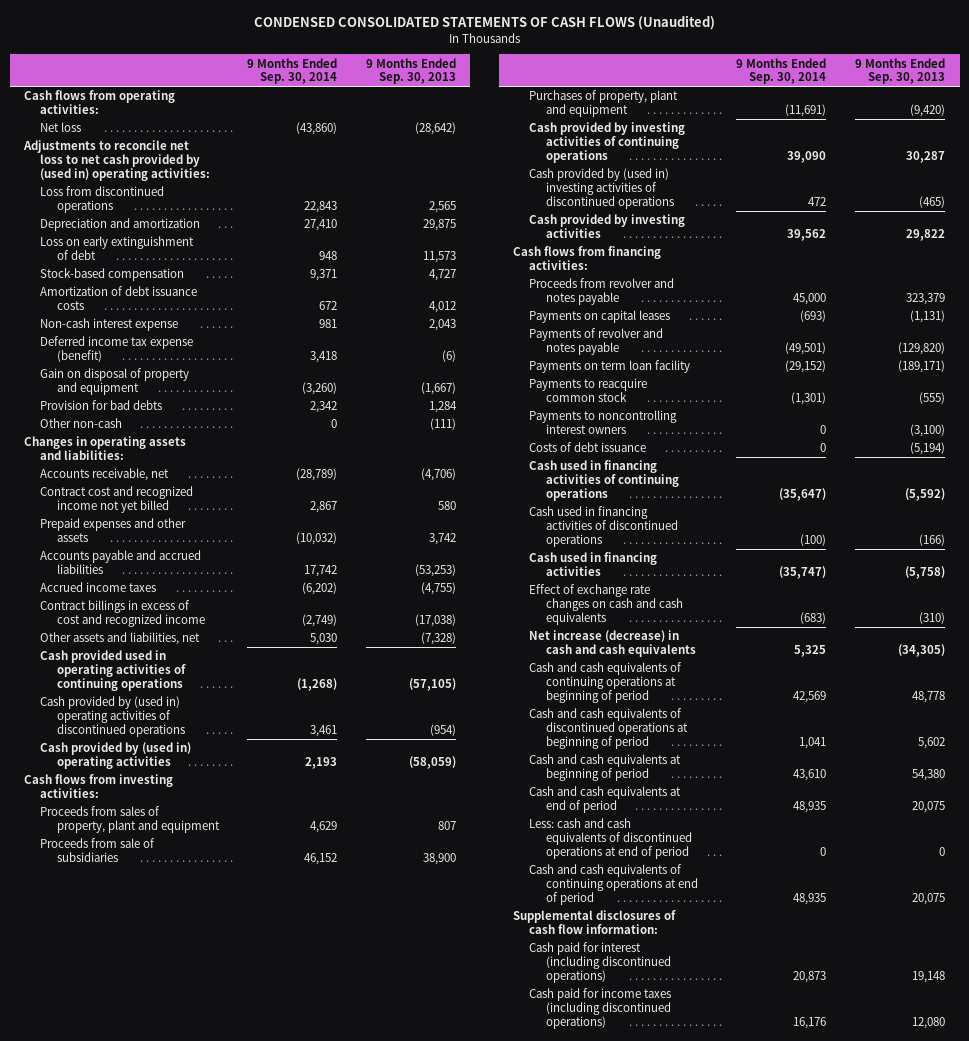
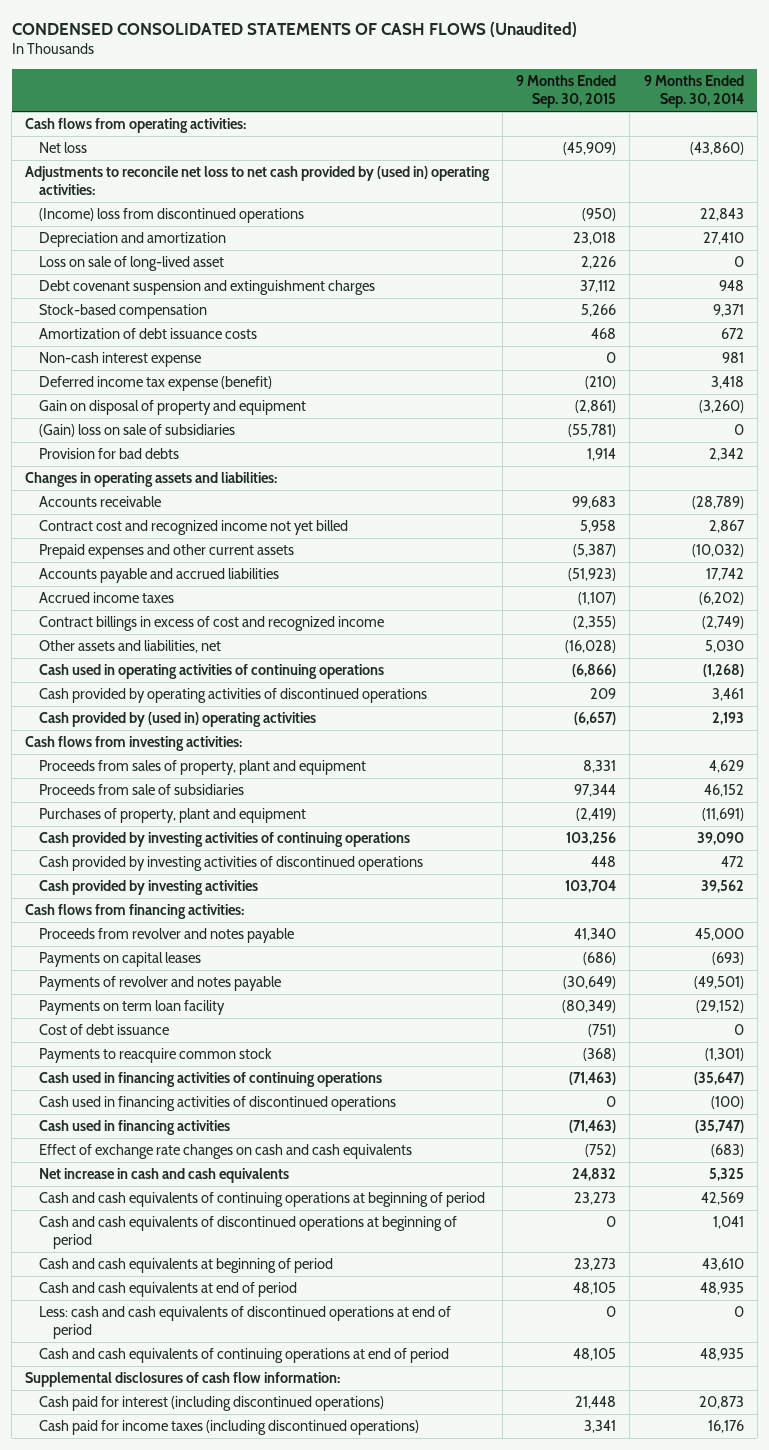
[366,57,457,85] 9 Months Ended Sep. 30, 2013 -> none
none -> [516,75,617,109] 9 Months Ended Sep. 30, 2015
[40,186,165,214] Loss from discontinued operations -> [39,208,305,224] (Income) loss from discontinued operations
none -> [39,256,225,272] Loss on sale of long-lived asset
[40,236,195,261] Loss on early extinguishment of debt -> [39,280,376,296] Debt covenant suspension and extinguishment charges
none -> [39,424,236,438] (Gain) loss on sale of subsidiaries
[40,418,123,429] Other non-cash -> none
[40,468,170,482] Accounts receivable, net -> [39,496,162,508] Accounts receivable
[40,518,187,543] Prepaid expenses and other assets -> [39,544,295,560] Prepaid expenses and other current assets
[40,650,186,691] Cash provided used in operating activities of continuing operations -> [39,664,385,680] Cash used in operating activities of continuing operations
[40,696,185,737] Cash provided by (used in) operating activities of discontinued operations -> [39,688,428,704] Cash provided by operating activities of discontinued operations
[529,168,674,209] Cash provided by (used in) investing activities of discontinued operations -> [39,856,424,872] Cash provided by investing activities of discontinued operations
none -> [39,1024,170,1036] Cost of debt issuance
[529,410,678,435] Payments to noncontrolling interest owners -> none
[529,442,647,453] Costs of debt issuance -> none
[529,630,696,658] Net increase (decrease) in cash and cash equivalents -> [39,1168,290,1184] Net increase in cash and cash equivalents

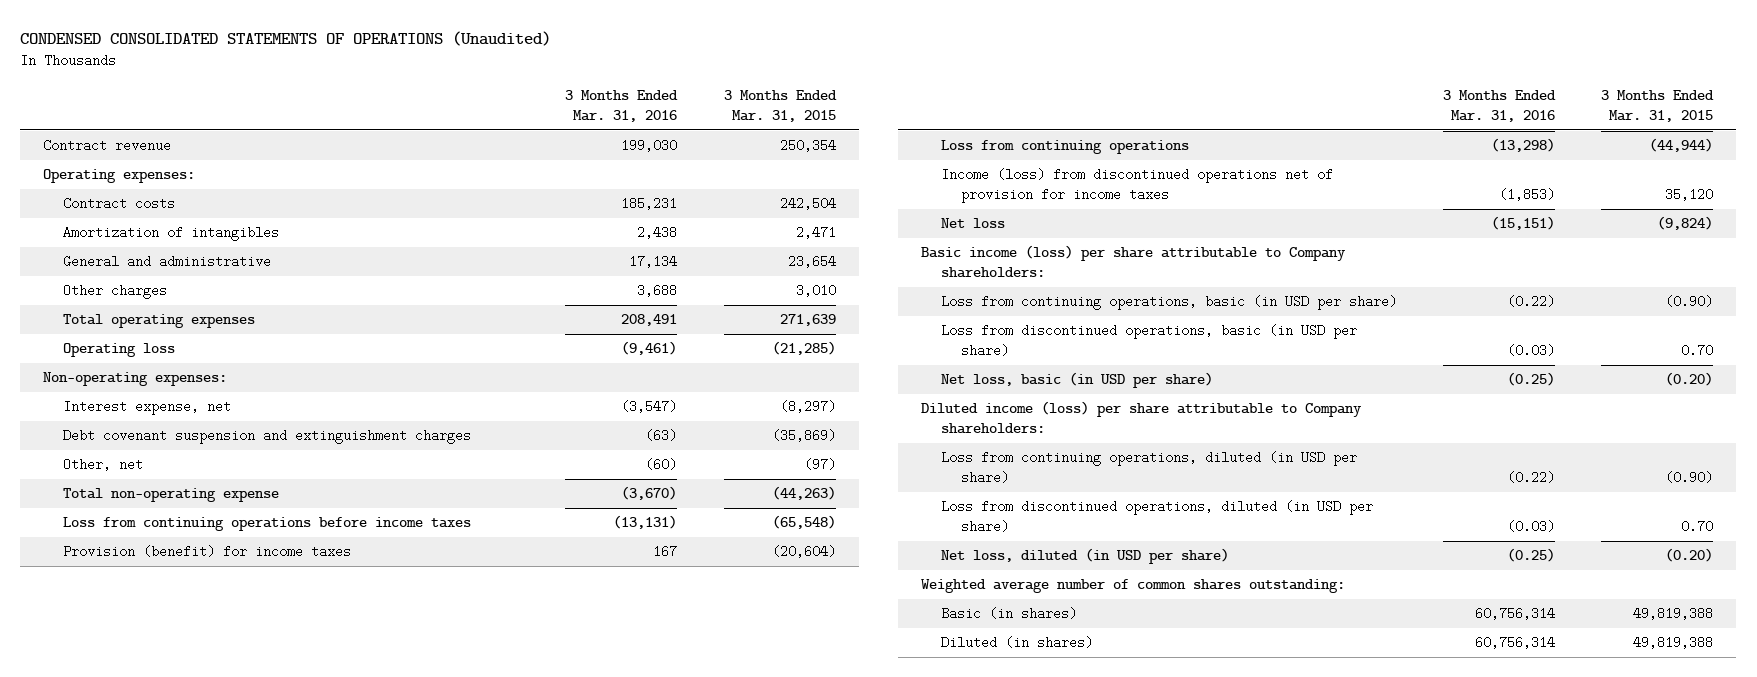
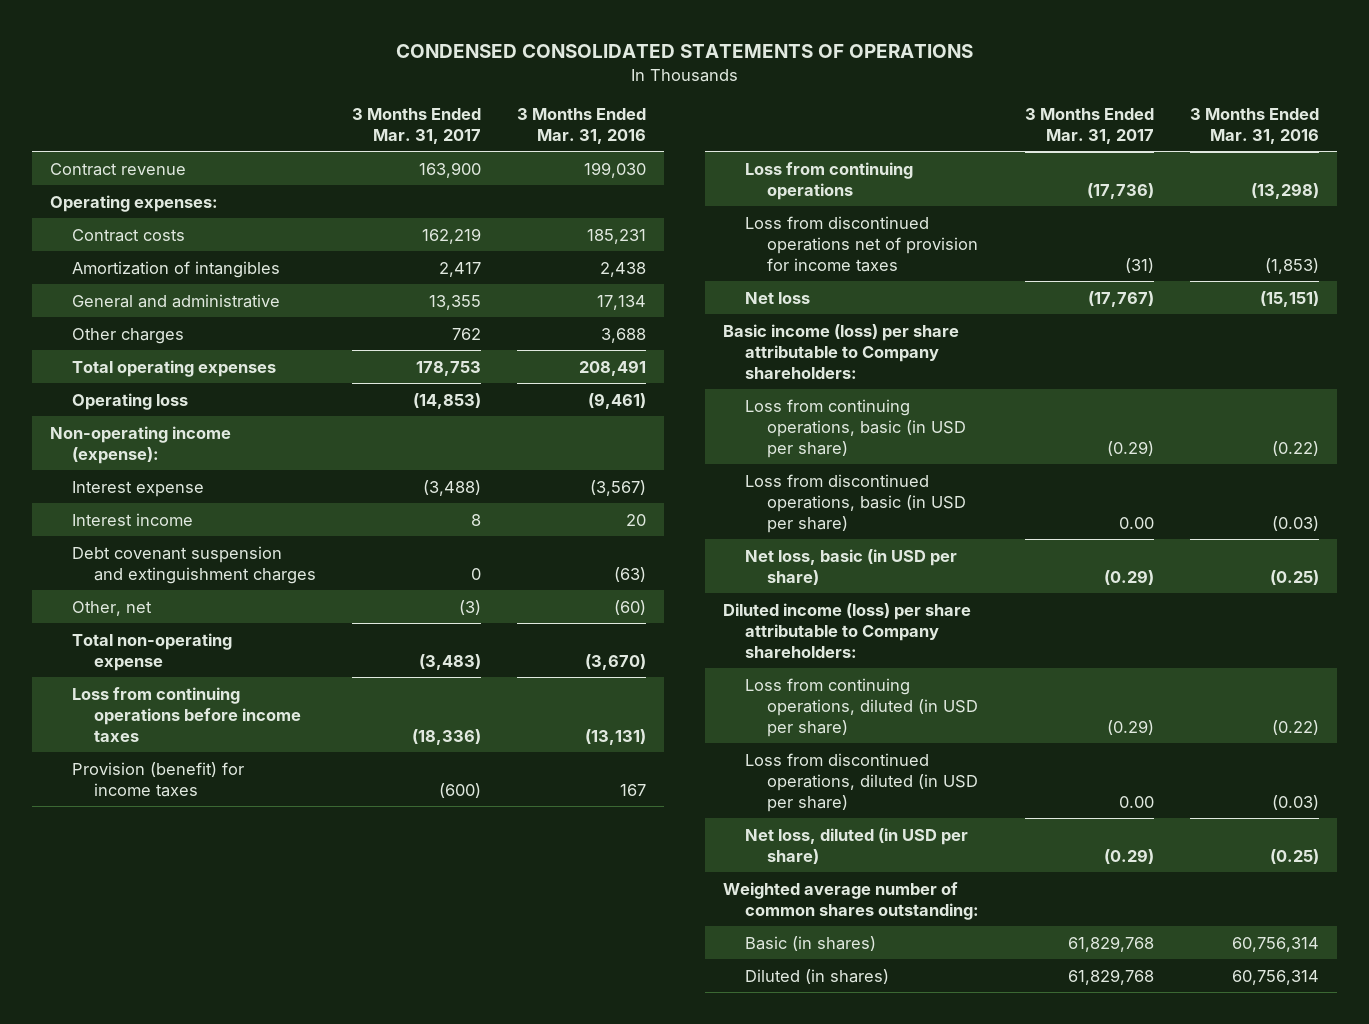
[20,31,552,47] CONDENSED CONSOLIDATED STATEMENTS OF OPERATIONS (Unaudited) -> [395,44,973,59] CONDENSED CONSOLIDATED STATEMENTS OF OPERATIONS
[723,90,837,123] 3 Months Ended Mar. 31, 2015 -> none
none -> [351,107,481,144] 3 Months Ended Mar. 31, 2017
[43,372,228,387] Non-operating expenses: -> [50,425,232,464] Non-operating income (expense):
[63,400,232,416] Interest expense, net -> [72,480,205,497] Interest expense
[621,400,678,414] (3,547) -> [589,479,646,496] (3,567)
none -> [72,512,194,526] Interest income
[940,168,1333,204] Income (loss) from discontinued operations net of provision for income taxes -> [745,215,978,272] Loss from discontinued operations net of provision for income taxes

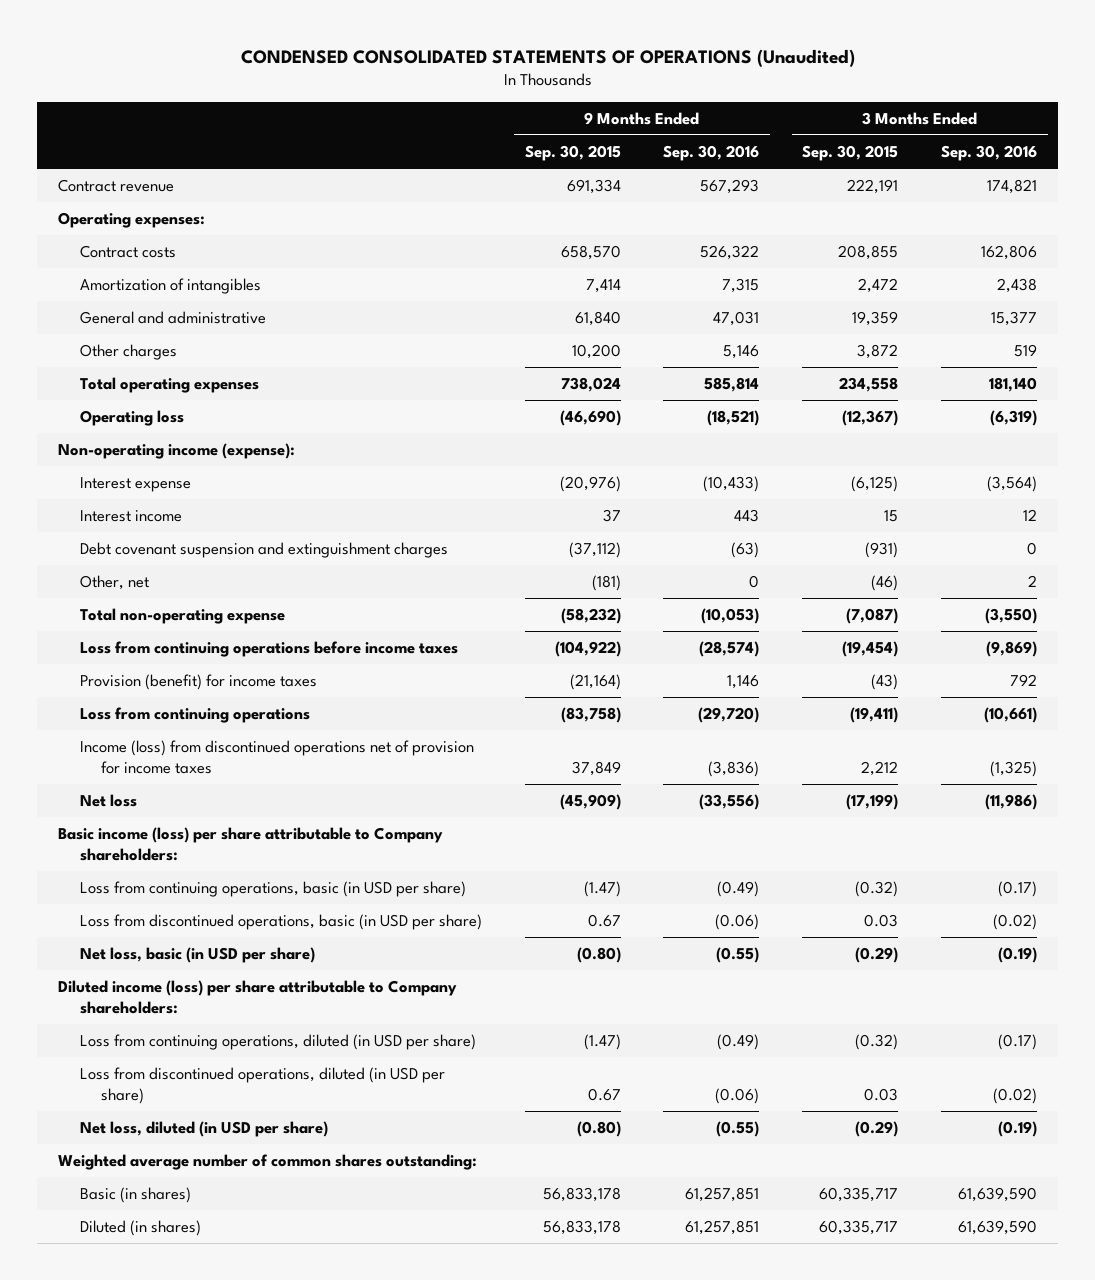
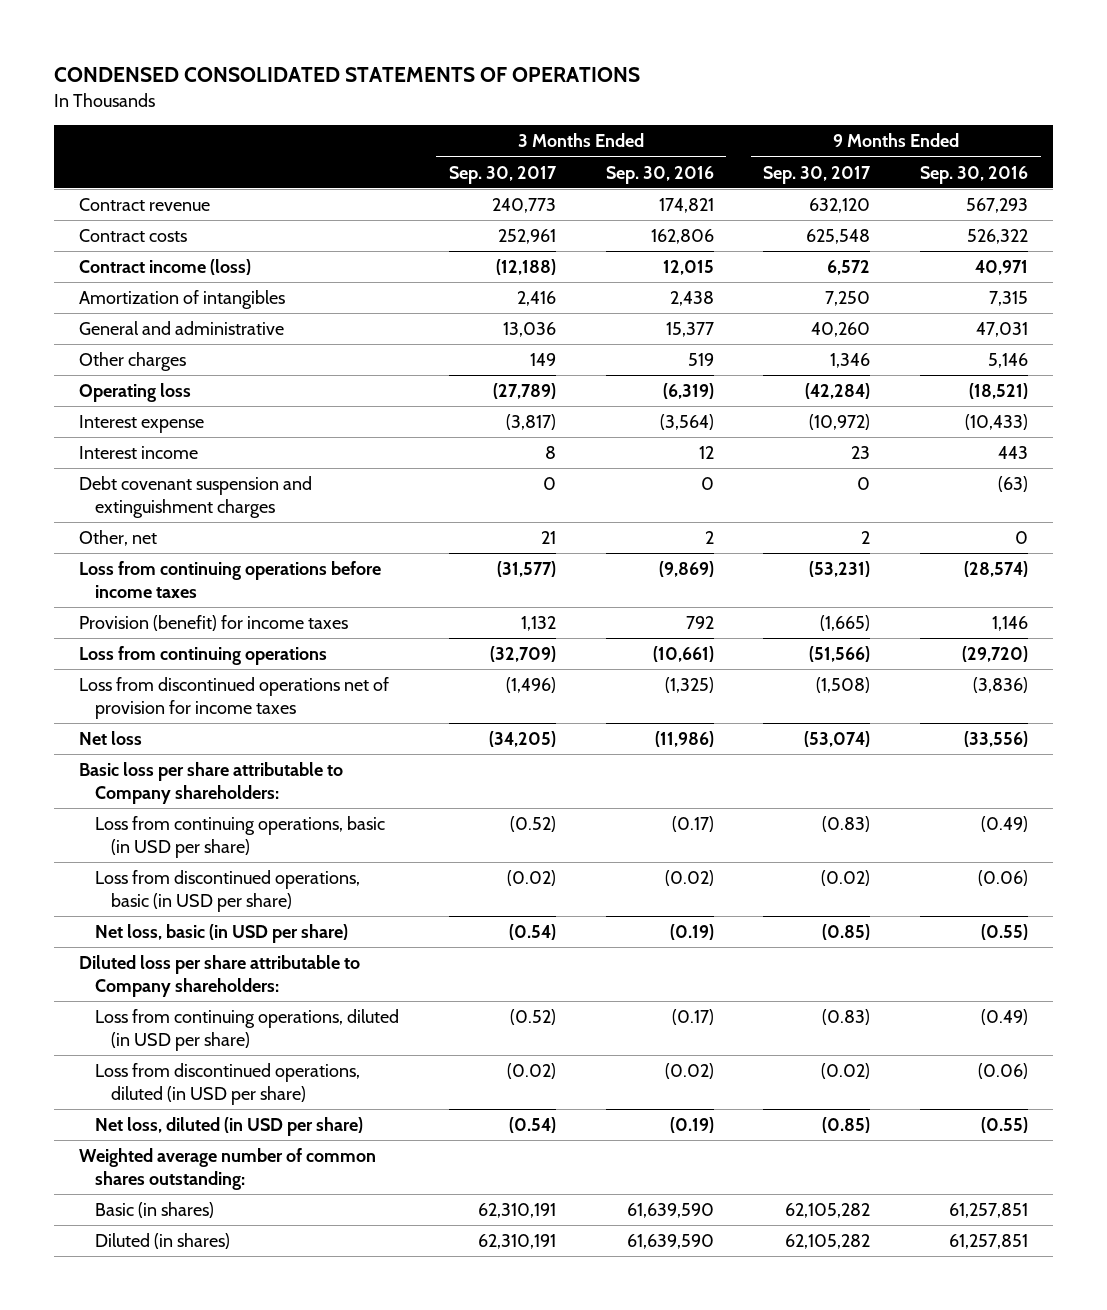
[240,48,855,67] CONDENSED CONSOLIDATED STATEMENTS OF OPERATIONS (Unaudited) -> [54,67,641,83] CONDENSED CONSOLIDATED STATEMENTS OF OPERATIONS
[524,144,621,161] Sep. 30, 2015 -> none
[802,144,899,161] Sep. 30, 2015 -> none
none -> [448,165,557,184] Sep. 30, 2017
none -> [763,165,872,184] Sep. 30, 2017
[58,212,206,229] Operating expenses: -> none
none -> [78,259,251,276] Contract income (loss)
[79,377,259,394] Total operating expenses -> none
[58,443,296,460] Non-operating income (expense): -> none
[79,608,285,625] Total non-operating expense -> none
[79,740,474,774] Income (loss) from discontinued operations net of provision for income taxes -> [78,677,389,719] Loss from discontinued operations net of provision for income taxes
[58,827,444,861] Basic income (loss) per share attributable to Company shareholders: -> [78,762,343,804] Basic loss per share attributable to Company shareholders:
[58,980,458,1014] Diluted income (loss) per share attributable to Company shareholders: -> [78,955,360,997] Diluted loss per share attributable to Company shareholders:

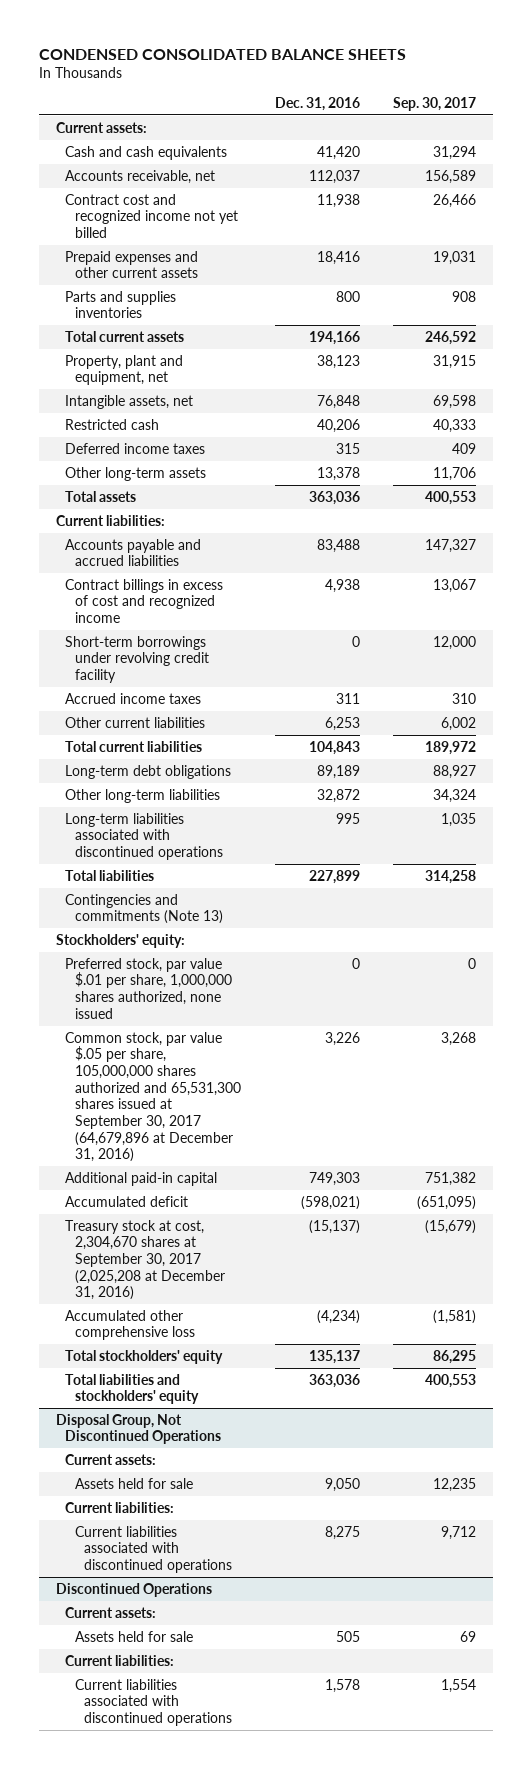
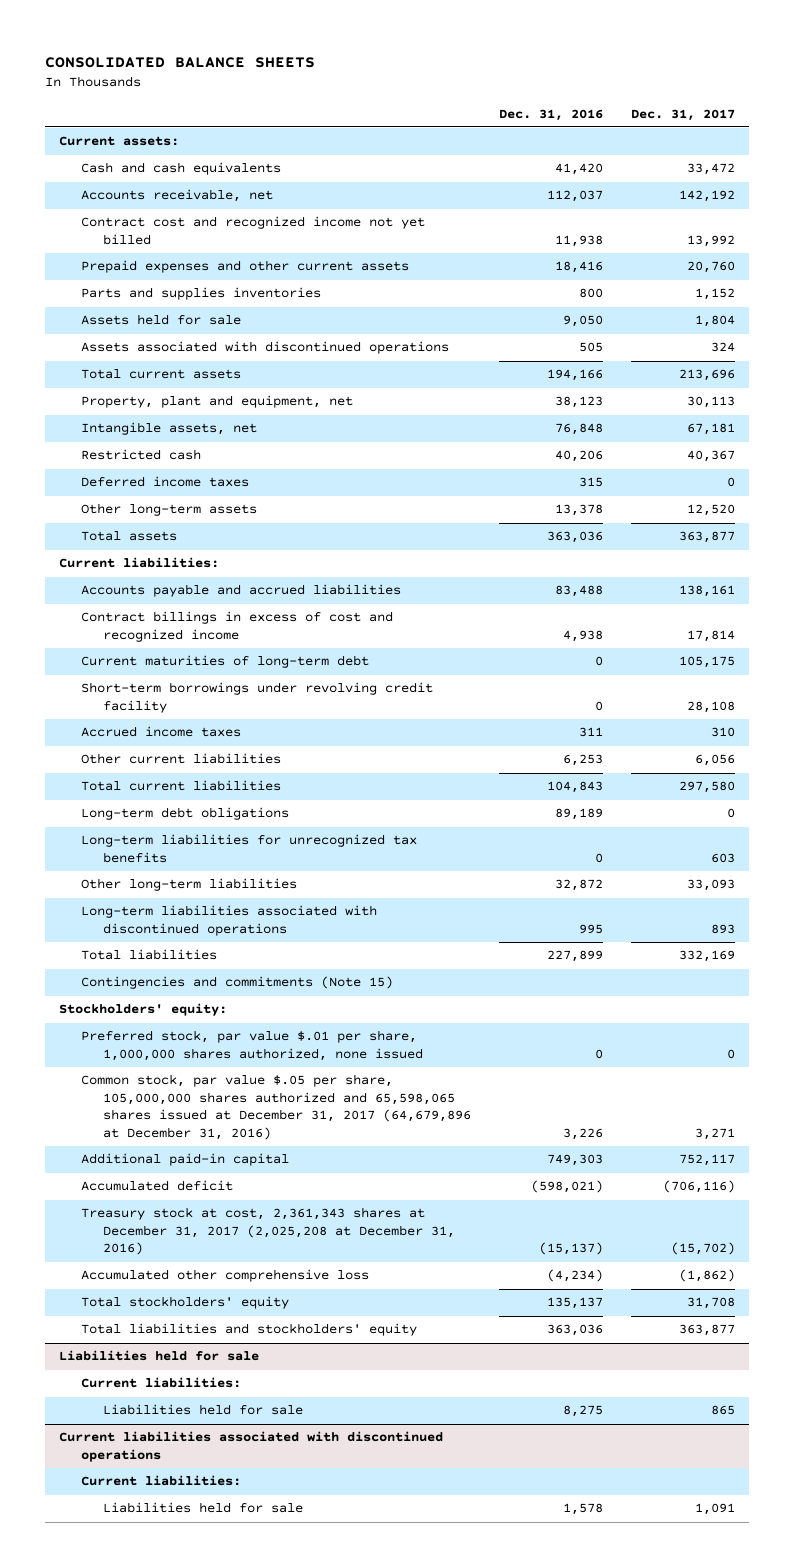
[39,48,407,60] CONDENSED CONSOLIDATED BALANCE SHEETS -> [45,57,316,69] CONSOLIDATED BALANCE SHEETS
[393,96,477,111] Sep. 30, 2017 -> none
none -> [631,108,736,121] Dec. 31, 2017
none -> [81,314,242,326] Assets held for sale
none -> [81,341,450,355] Assets associated with discontinued operations
none -> [81,655,370,669] Current maturities of long-term debt
none -> [81,834,418,863] Long-term liabilities for unrecognized tax benefits
[65,893,223,925] Contingencies and commitments (Note 13) -> [81,976,394,990] Contingencies and commitments (Note 15)
[65,1031,241,1163] Common stock, par value $.05 per share, 105,000,000 shares authorized and 65,531,300 shares issued at September 30, 2017 (64,679,896 at December 31, 2016) -> [81,1074,472,1140] Common stock, par value $.05 per share, 105,000,000 shares authorized and 65,598,065 shares issued at December 31, 2017 (64,679,896 at December 31, 2016)
[65,1219,225,1301] Treasury stock at cost, 2,304,670 shares at September 30, 2017 (2,025,208 at December 31, 2016) -> [81,1207,456,1256] Treasury stock at cost, 2,361,343 shares at December 31, 2017 (2,025,208 at December 31, 2016)
[65,1453,157,1465] Current assets: -> none
[74,1477,193,1489] Assets held for sale -> none
[55,1413,222,1445] Disposal Group, Not Discontinued Operations -> [58,1350,259,1362] Liabilities held for sale
[65,1606,157,1618] Current assets: -> none
[74,1630,193,1642] Assets held for sale -> none
[74,1525,233,1573] Current liabilities associated with discontinued operations -> [103,1404,304,1416] Liabilities held for sale
[55,1582,212,1597] Discontinued Operations -> [58,1431,443,1462] Current liabilities associated with discontinued operations
[74,1678,233,1726] Current liabilities associated with discontinued operations -> [103,1502,304,1514] Liabilities held for sale

